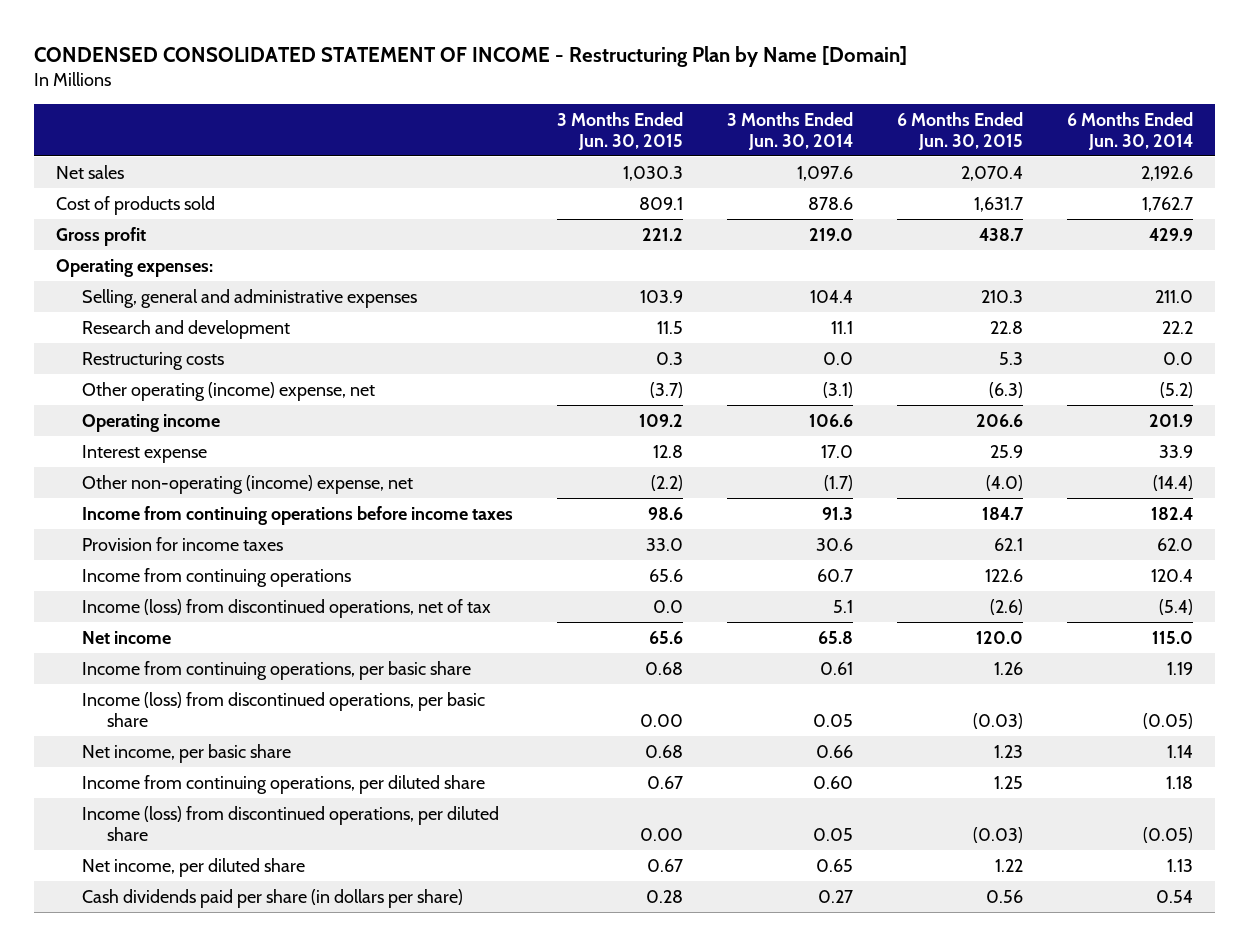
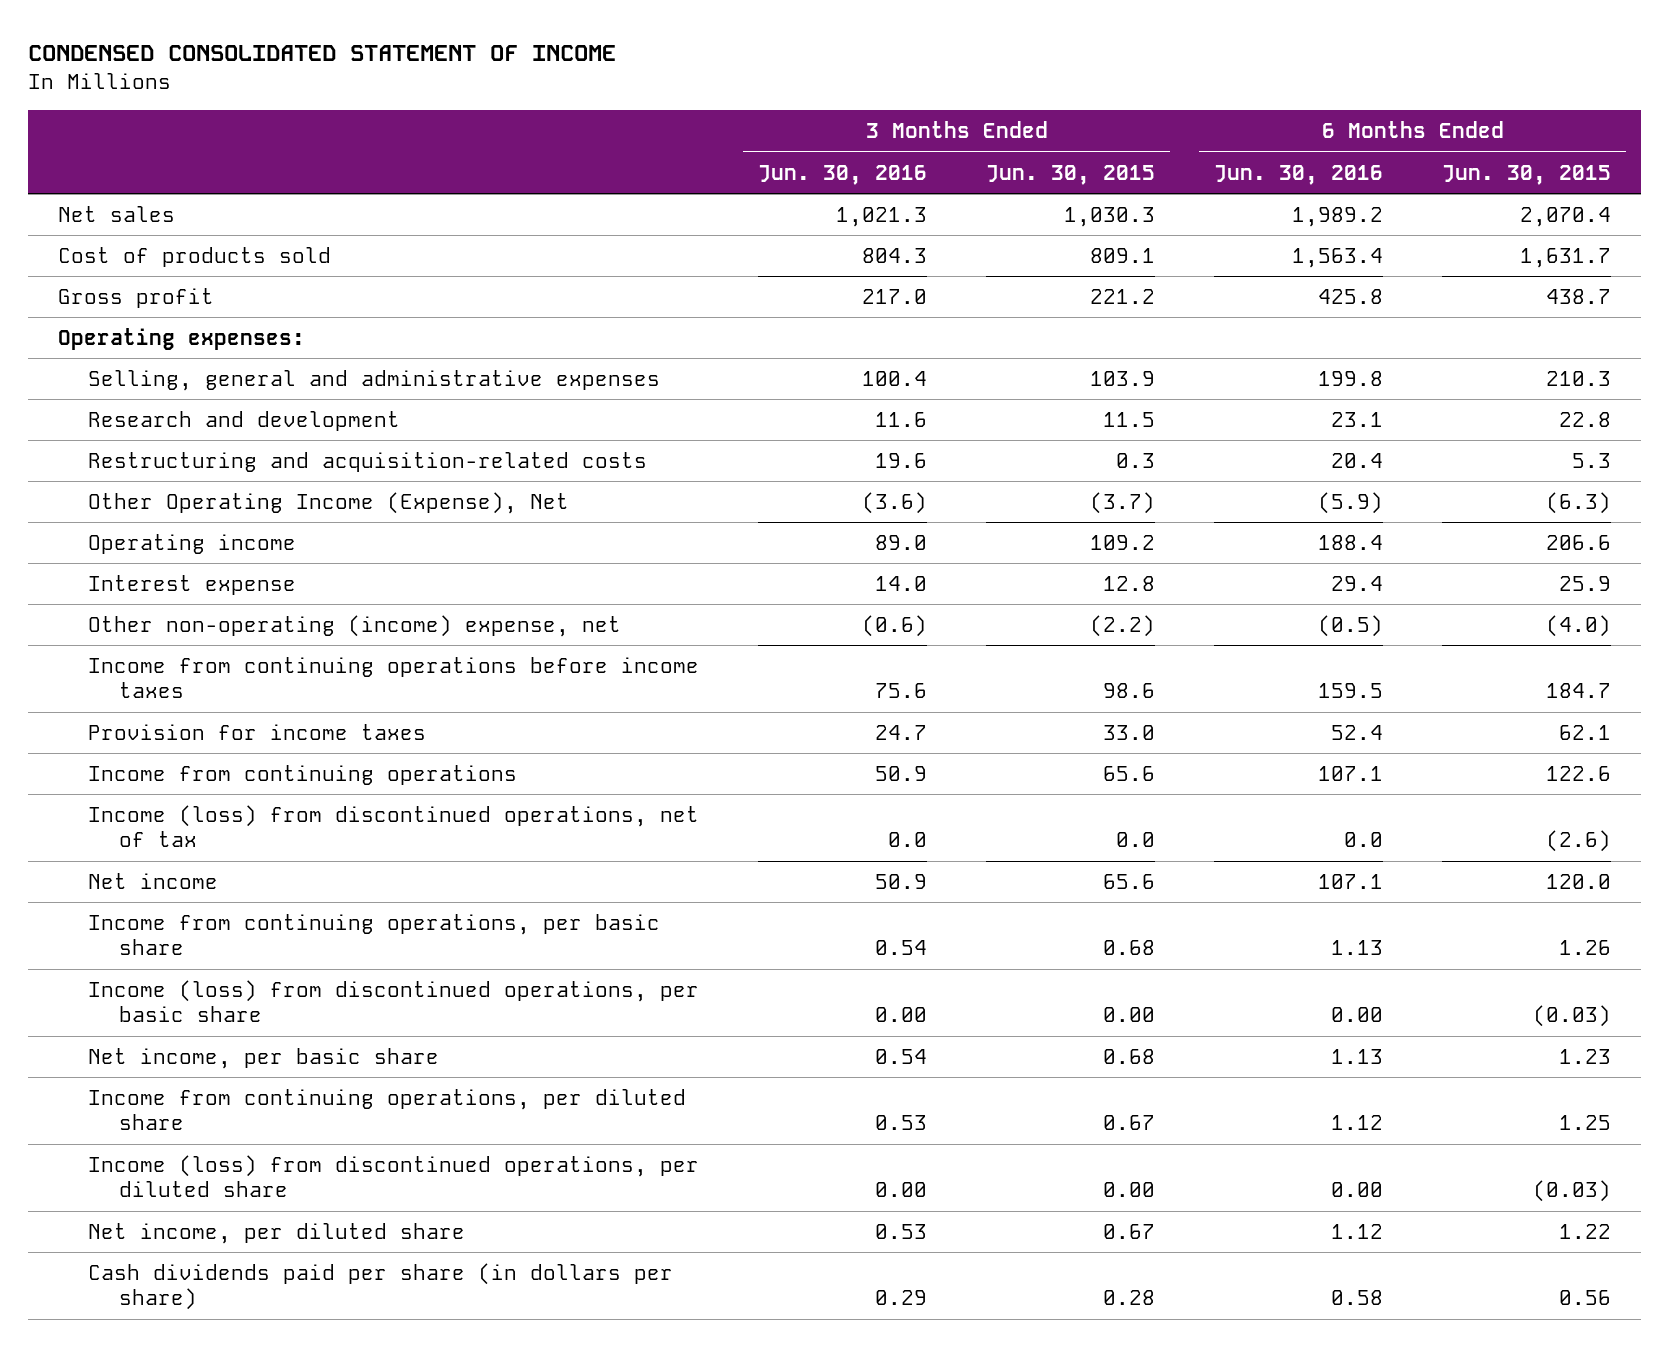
[33,45,907,67] CONDENSED CONSOLIDATED STATEMENT OF INCOME - Restructuring Plan by Name [Domain] -> [28,44,617,61] CONDENSED CONSOLIDATED STATEMENT OF INCOME
[726,111,853,150] 3 Months Ended Jun. 30, 2014 -> none
[1066,111,1193,150] 6 Months Ended Jun. 30, 2014 -> none
none -> [758,164,928,185] Jun. 30, 2016
none -> [1214,164,1384,185] Jun. 30, 2016
[81,351,224,370] Restructuring costs -> [88,452,648,473] Restructuring and acquisition-related costs
[81,381,375,401] Other operating (income) expense, net -> [88,492,570,515] Other Operating Income (Expense), Net

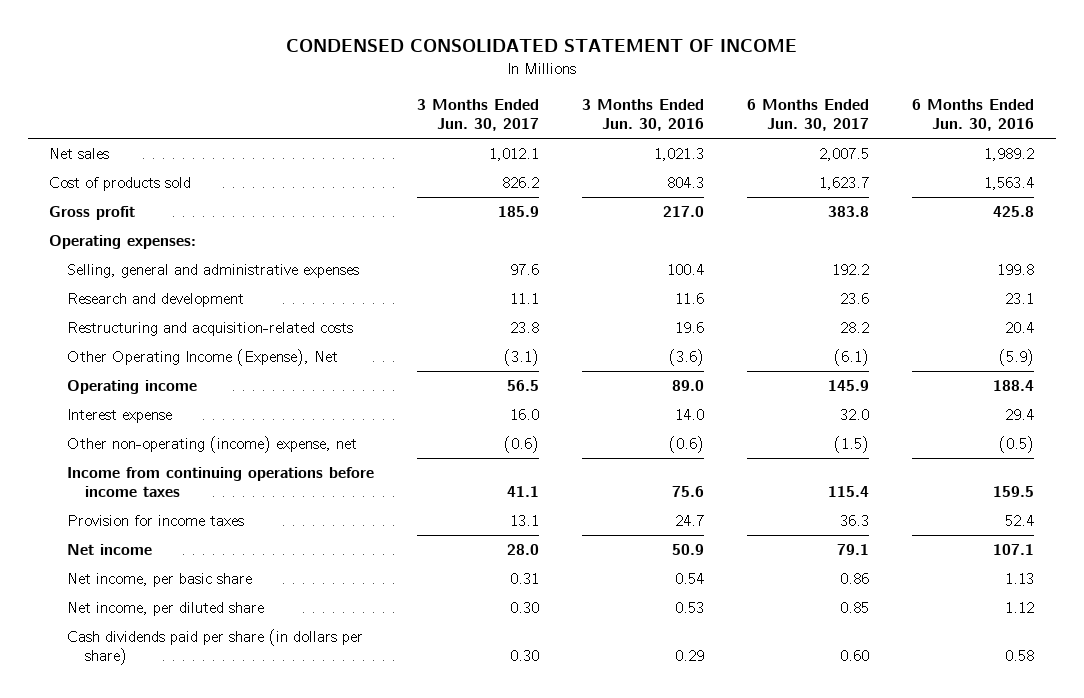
[986,164,1156,185] Jun. 30, 2015 -> none
[1442,164,1612,185] Jun. 30, 2015 -> none
none -> [417,98,540,132] 3 Months Ended Jun. 30, 2017
none -> [747,98,870,132] 6 Months Ended Jun. 30, 2017
[88,765,518,786] Income from continuing operations -> none
[88,805,700,848] Income (loss) from discontinued operations, net of tax -> none
[88,914,661,956] Income from continuing operations, per basic share -> none
[88,980,700,1023] Income (loss) from discontinued operations, per basic share -> none
[88,1089,687,1131] Income from continuing operations, per diluted share -> none
[88,1155,700,1198] Income (loss) from discontinued operations, per diluted share -> none

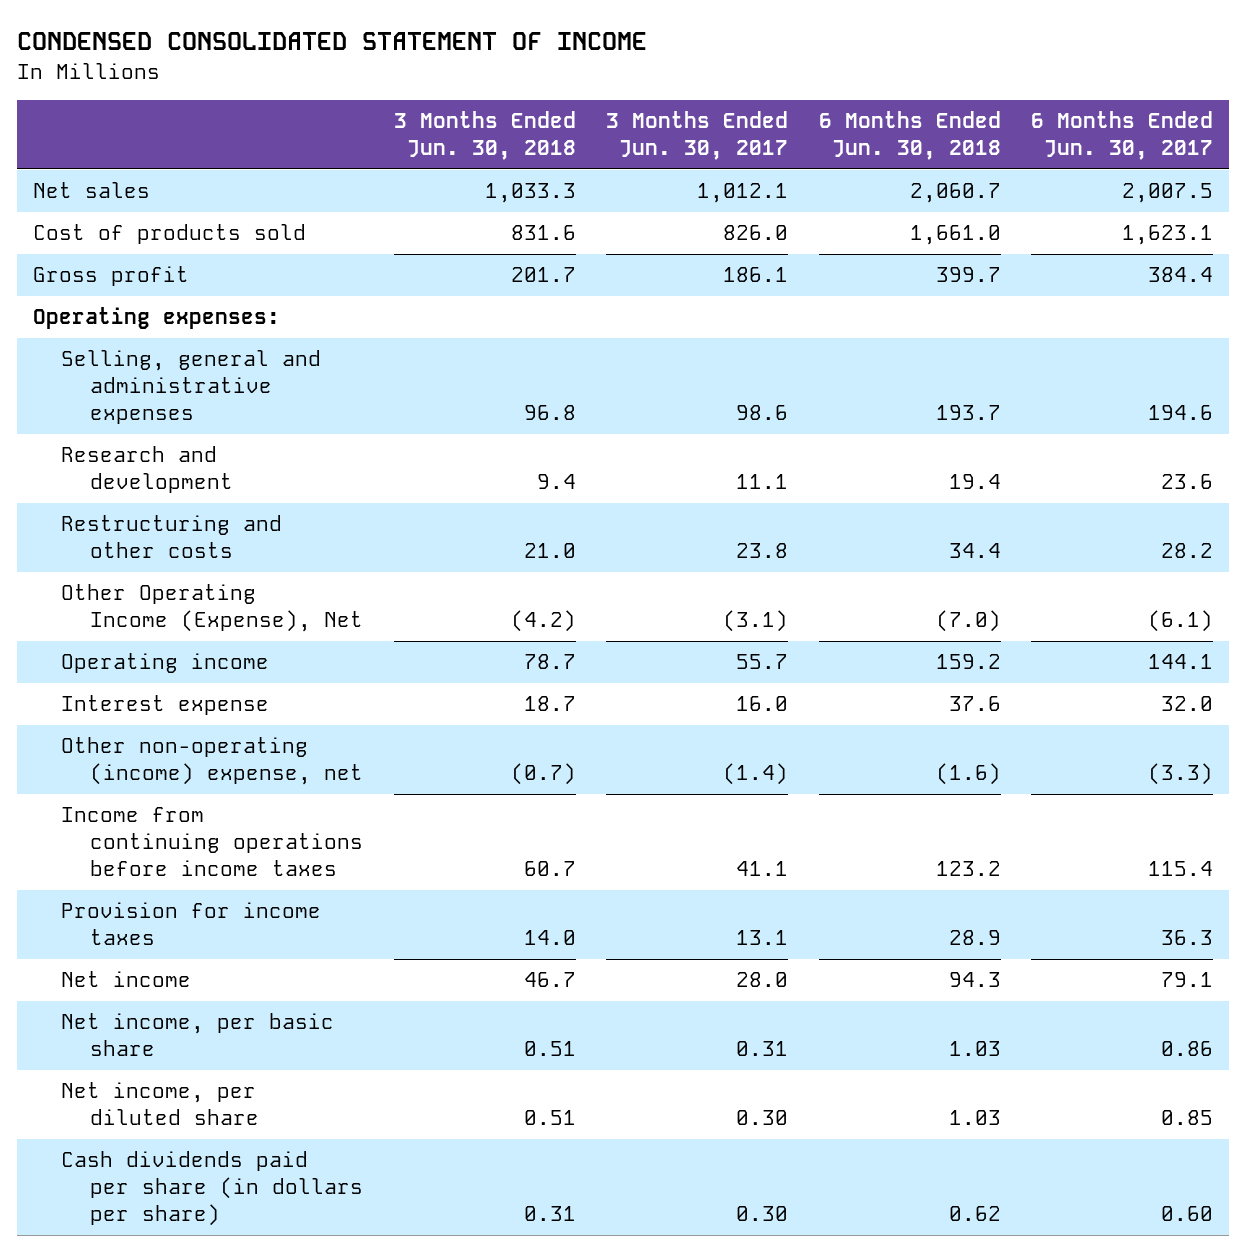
[582,98,705,132] 3 Months Ended Jun. 30, 2016 -> none
[912,98,1035,132] 6 Months Ended Jun. 30, 2016 -> none
none -> [393,111,576,160] 3 Months Ended Jun. 30, 2018
none -> [818,111,1001,160] 6 Months Ended Jun. 30, 2018
[502,176,540,188] 826.2 -> [723,225,789,241] 826.0
[819,176,870,190] 1,623.7 -> [1122,225,1214,246] 1,623.1
[498,205,540,217] 185.9 -> [723,267,789,283] 186.1
[828,205,870,217] 383.8 -> [1148,267,1214,283] 384.4
[510,263,540,275] 97.6 -> [736,405,789,421] 98.6
[832,263,870,275] 192.2 -> [1148,405,1214,421] 194.6
[67,321,354,336] Restructuring and acquisition-related costs -> [61,515,283,559] Restructuring and other costs
[507,379,540,391] 56.5 -> [736,654,789,670] 55.7
[828,379,870,391] 145.9 -> [1148,654,1214,670] 144.1
[504,435,540,453] (0.6) -> [723,763,789,786] (1.4)
[834,435,870,453] (1.5) -> [1148,763,1214,786] (3.3)

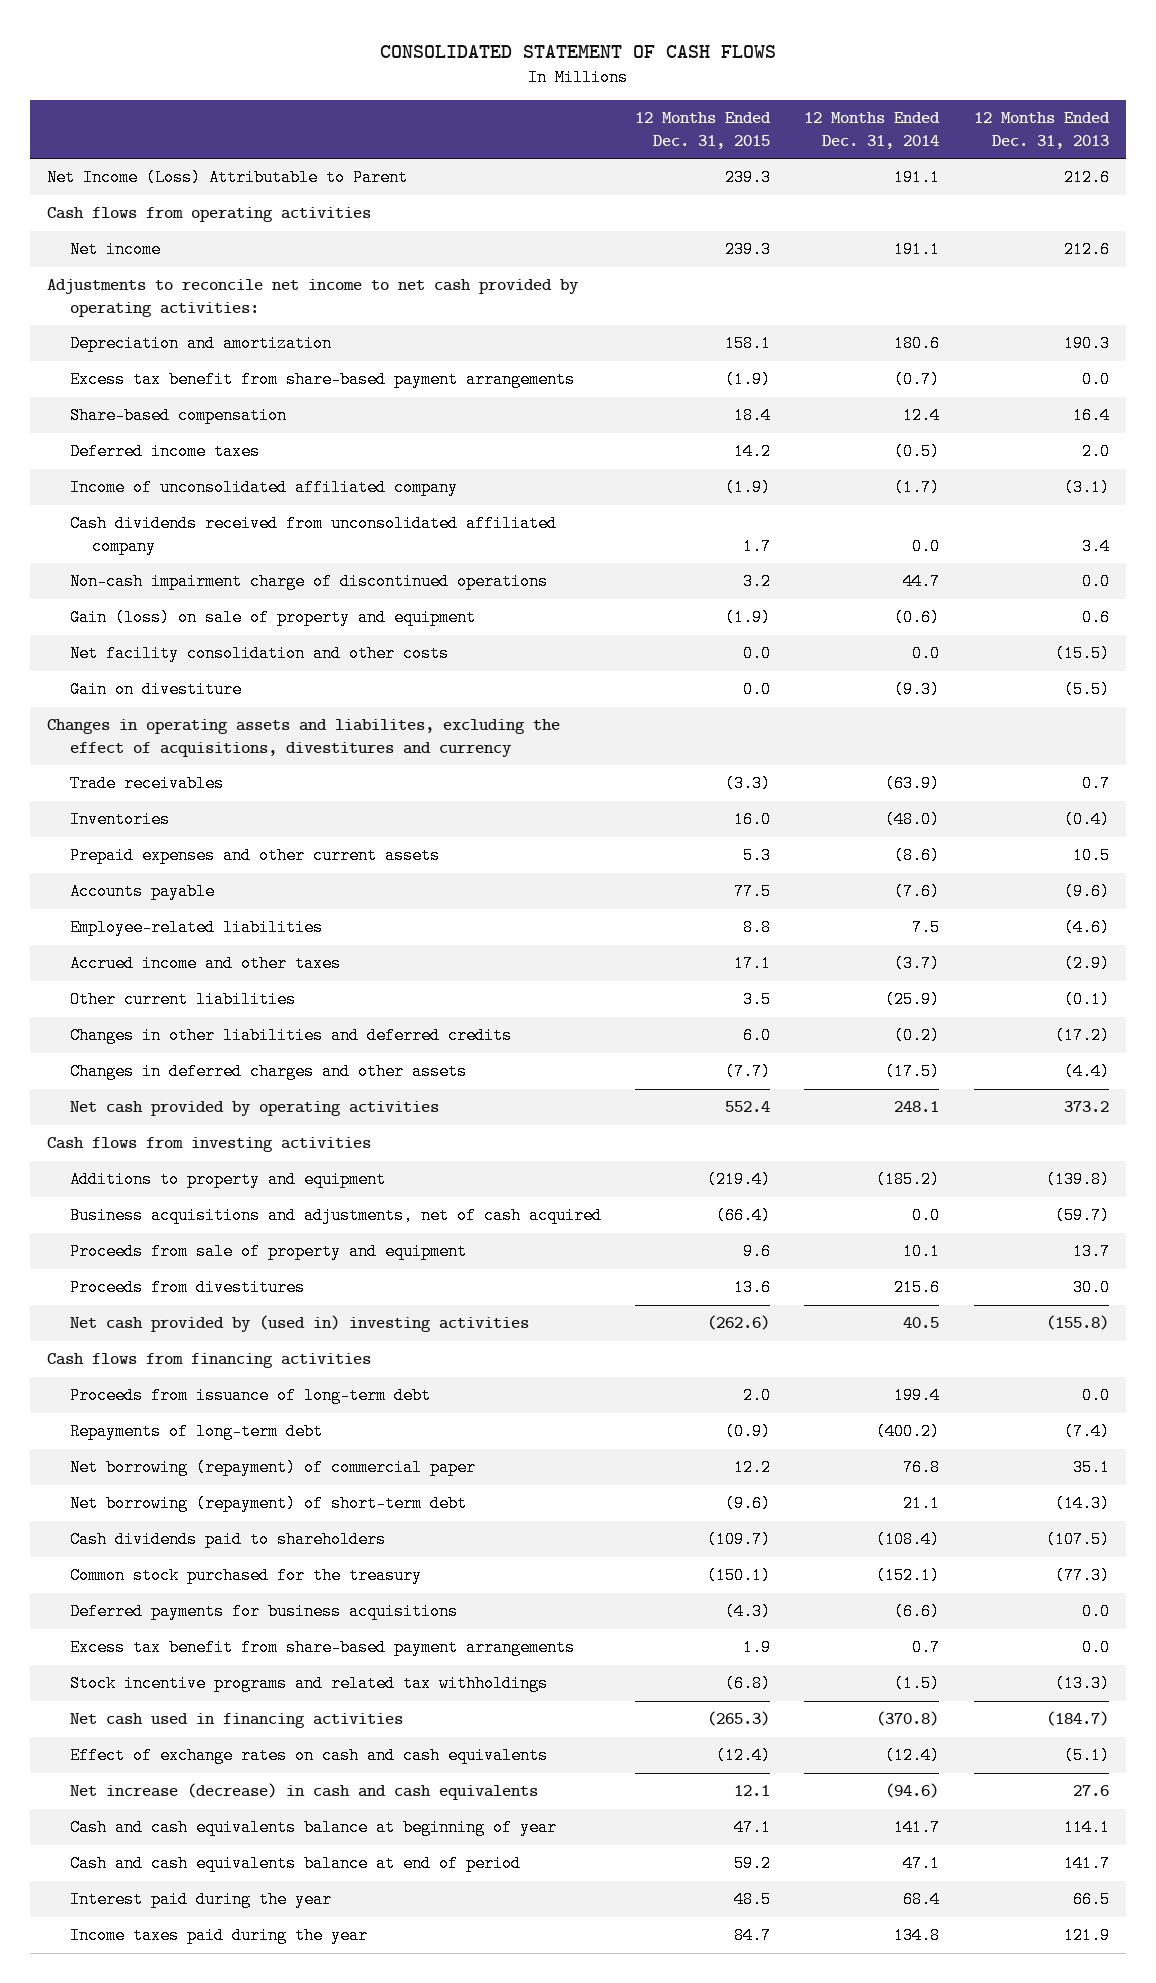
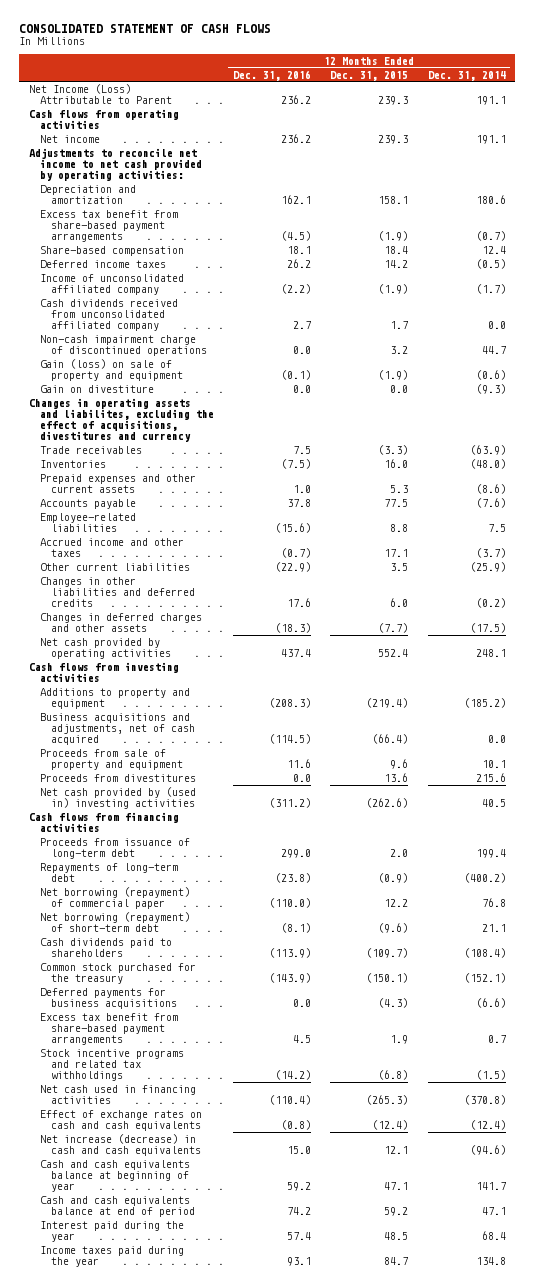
[973,112,1110,149] 12 Months Ended Dec. 31, 2013 -> none
none -> [233,69,312,81] Dec. 31, 2016
[69,645,449,663] Net facility consolidation and other costs -> none

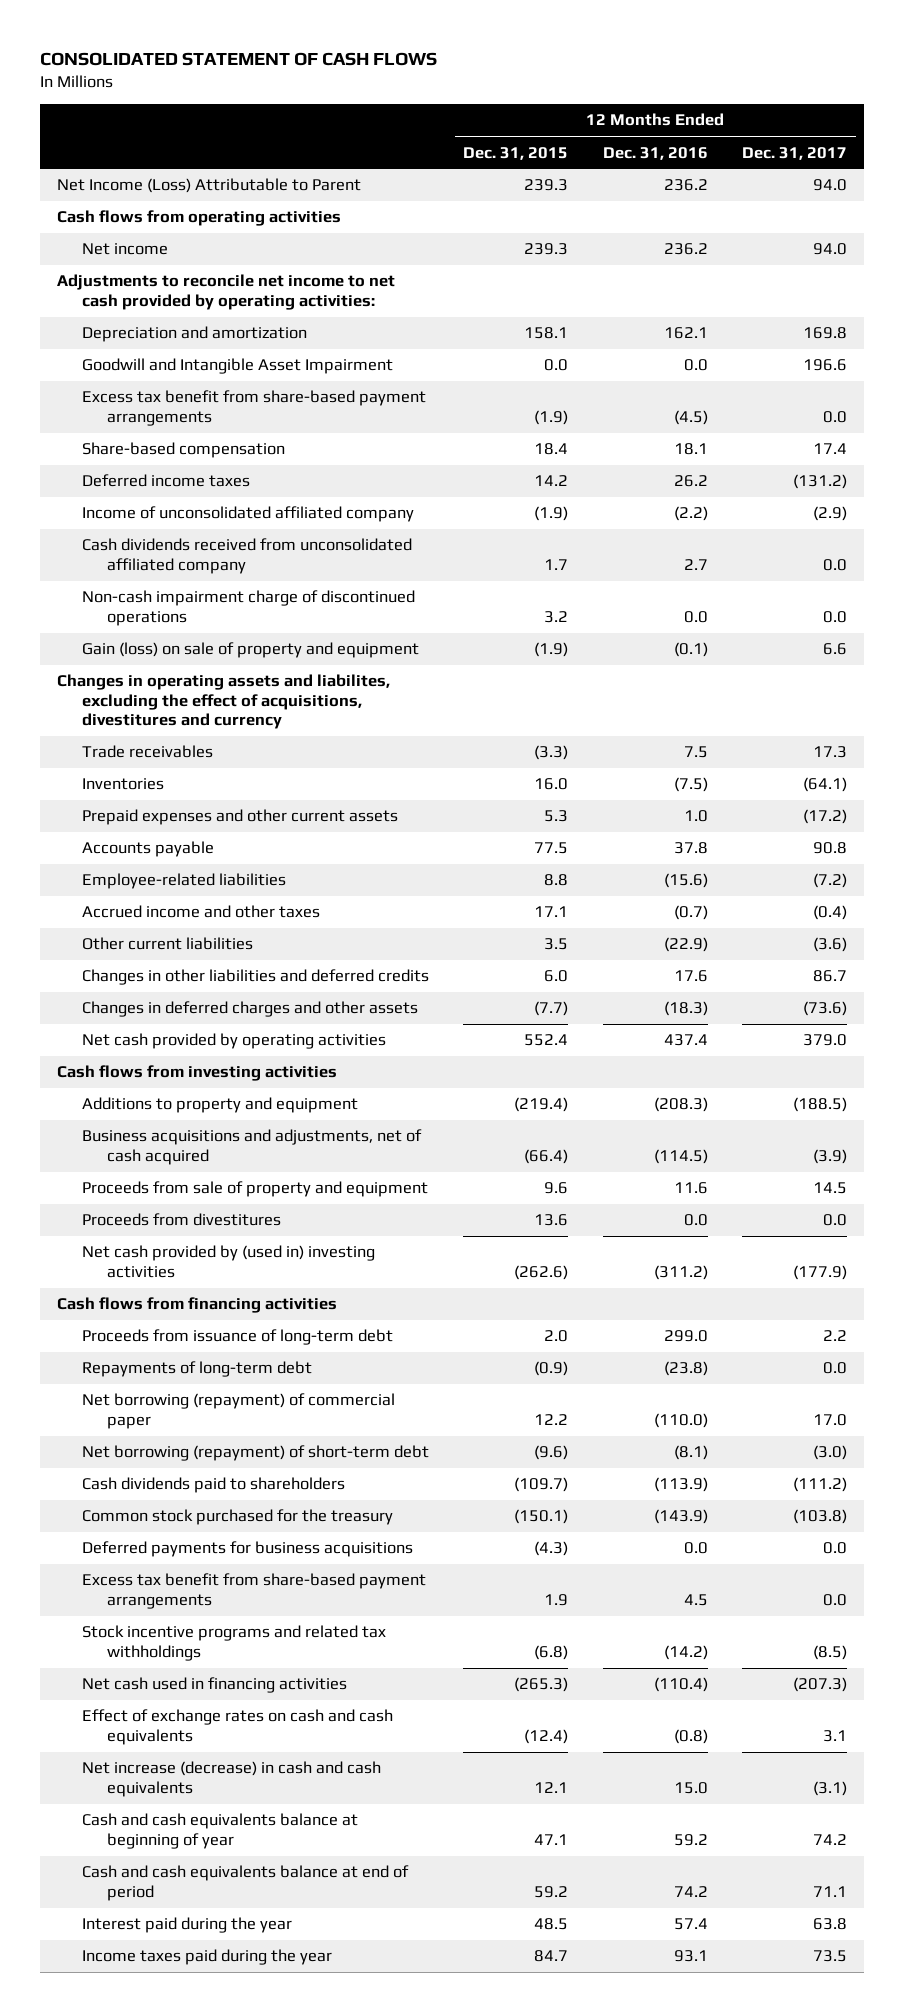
[427,70,506,81] Dec. 31, 2014 -> none
none -> [742,146,848,160] Dec. 31, 2017
none -> [82,358,394,375] Goodwill and Intangible Asset Impairment
[40,384,155,393] Gain on divestiture -> none

